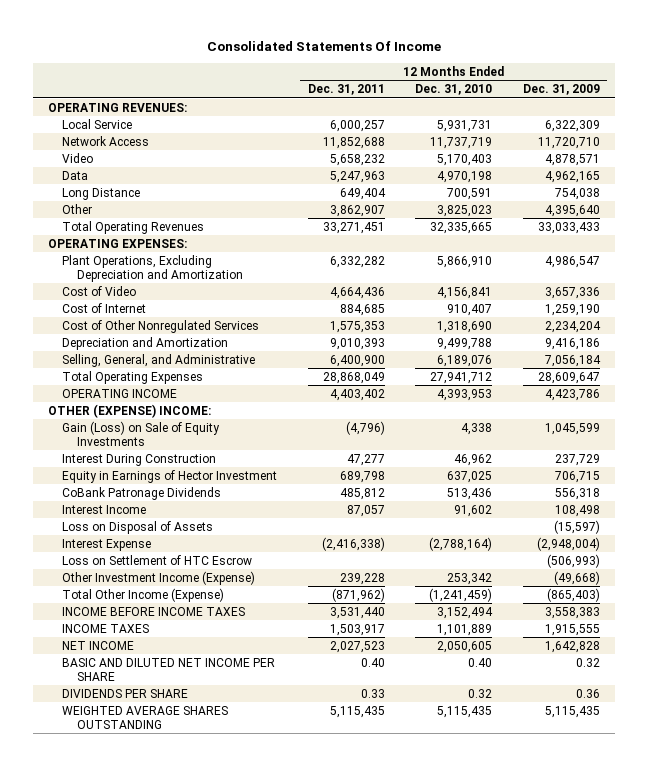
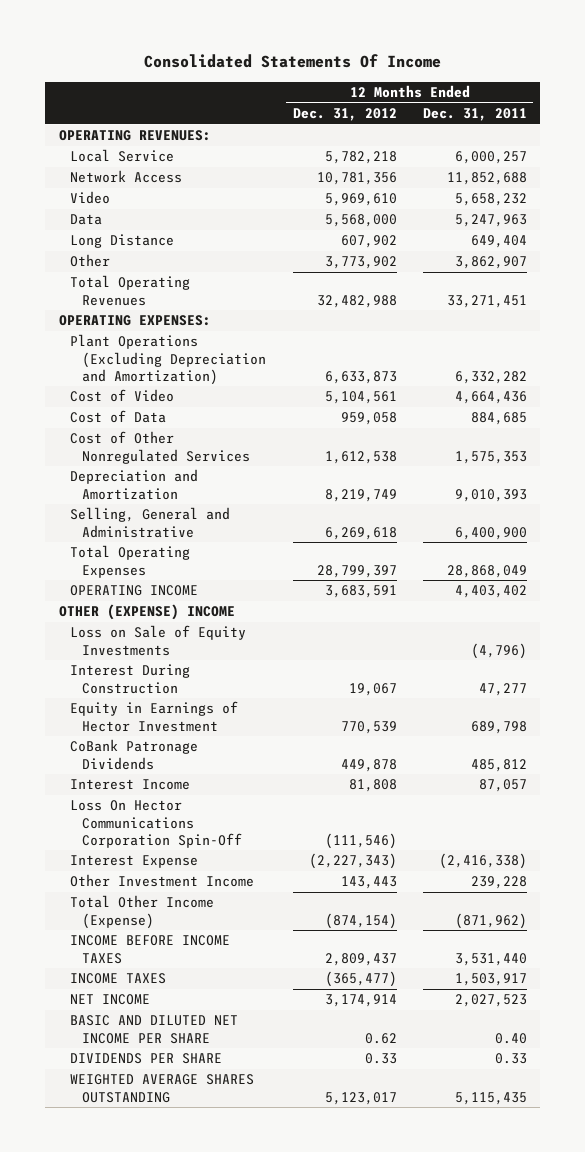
[415,83,493,95] Dec. 31, 2010 -> none
[522,83,600,95] Dec. 31, 2009 -> none
none -> [292,107,397,121] Dec. 31, 2012
[62,254,243,282] Plant Operations, Excluding Depreciation and Amortization -> [70,334,267,385] Plant Operations (Excluding Depreciation and Amortization)
[62,302,147,313] Cost of Internet -> [70,410,167,424] Cost of Data
[62,353,256,367] Selling, General, and Administrative -> [70,507,231,538] Selling, General and Administrative
[47,403,211,418] OTHER (EXPENSE) INCOME: -> [58,604,235,621] OTHER (EXPENSE) INCOME
[62,420,221,446] Gain (Loss) on Sale of Equity Investments -> [70,625,247,656] Loss on Sale of Equity Investments
[62,520,214,534] Loss on Disposal of Assets -> [70,800,243,848] Loss On Hector Communications Corporation Spin-Off
[62,554,253,565] Loss on Settlement of HTC Escrow -> none
[62,570,256,585] Other Investment Income (Expense) -> [70,874,255,888] Other Investment Income

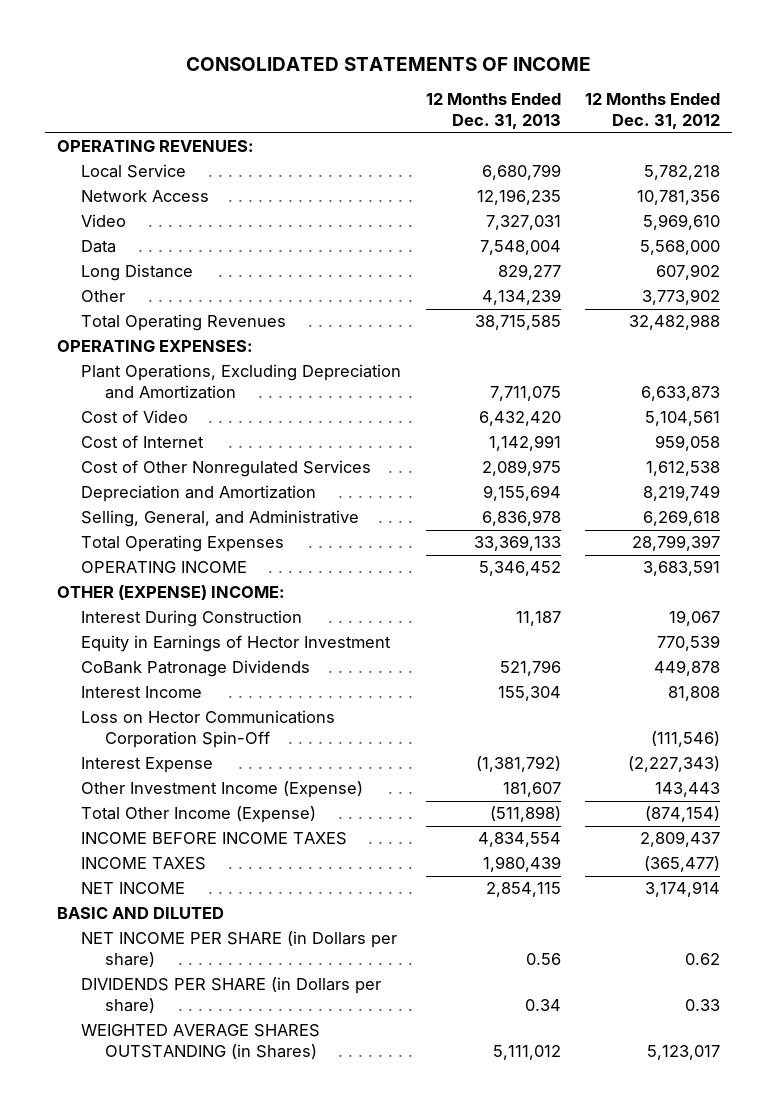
[143,54,441,69] Consolidated Statements Of Income -> [185,56,591,71] CONSOLIDATED STATEMENTS OF INCOME
[422,107,527,121] Dec. 31, 2011 -> none
none -> [425,93,561,130] 12 Months Ended Dec. 31, 2013
[70,334,267,385] Plant Operations (Excluding Depreciation and Amortization) -> [81,364,402,400] Plant Operations, Excluding Depreciation and Amortization
[70,410,167,424] Cost of Data -> [81,435,205,449] Cost of Internet
[70,507,231,538] Selling, General and Administrative -> [81,510,360,528] Selling, General, and Administrative
[70,625,247,656] Loss on Sale of Equity Investments -> none
[58,604,235,621] OTHER (EXPENSE) INCOME -> [57,585,286,601] OTHER (EXPENSE) INCOME:
[70,800,243,848] Loss On Hector Communications Corporation Spin-Off -> [81,710,336,749] Loss on Hector Communications Corporation Spin-Off
[70,874,255,888] Other Investment Income -> [81,781,364,799] Other Investment Income (Expense)
none -> [57,907,225,920] BASIC AND DILUTED
[70,1015,239,1044] BASIC AND DILUTED NET INCOME PER SHARE -> [81,931,398,968] NET INCOME PER SHARE (in Dollars per share)
[70,1053,223,1065] DIVIDENDS PER SHARE -> [81,977,382,1014] DIVIDENDS PER SHARE (in Dollars per share)
[70,1074,255,1103] WEIGHTED AVERAGE SHARES OUTSTANDING -> [81,1024,321,1060] WEIGHTED AVERAGE SHARES OUTSTANDING (in Shares)

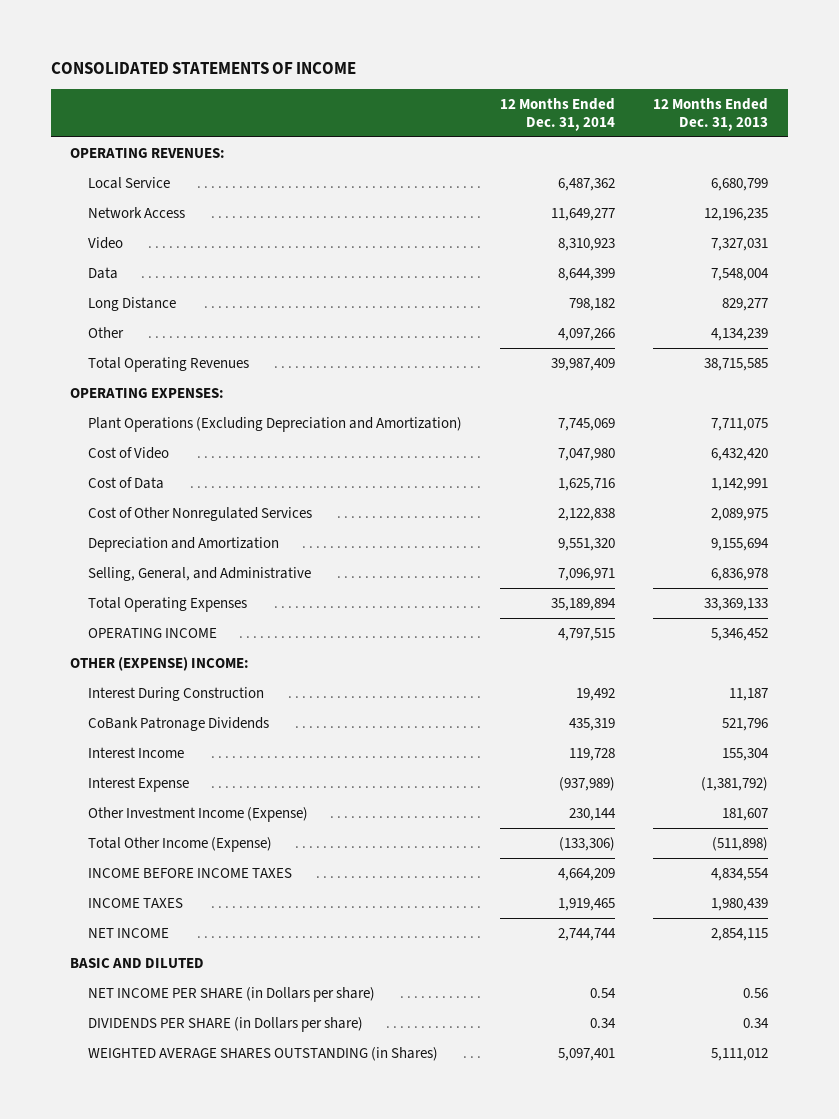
[584,93,720,130] 12 Months Ended Dec. 31, 2012 -> none
none -> [500,97,616,131] 12 Months Ended Dec. 31, 2014
[81,364,402,400] Plant Operations, Excluding Depreciation and Amortization -> [87,416,462,432] Plant Operations (Excluding Depreciation and Amortization)
[81,435,205,449] Cost of Internet -> [87,476,164,489] Cost of Data
[81,635,392,653] Equity in Earnings of Hector Investment -> none
[81,710,336,749] Loss on Hector Communications Corporation Spin-Off -> none

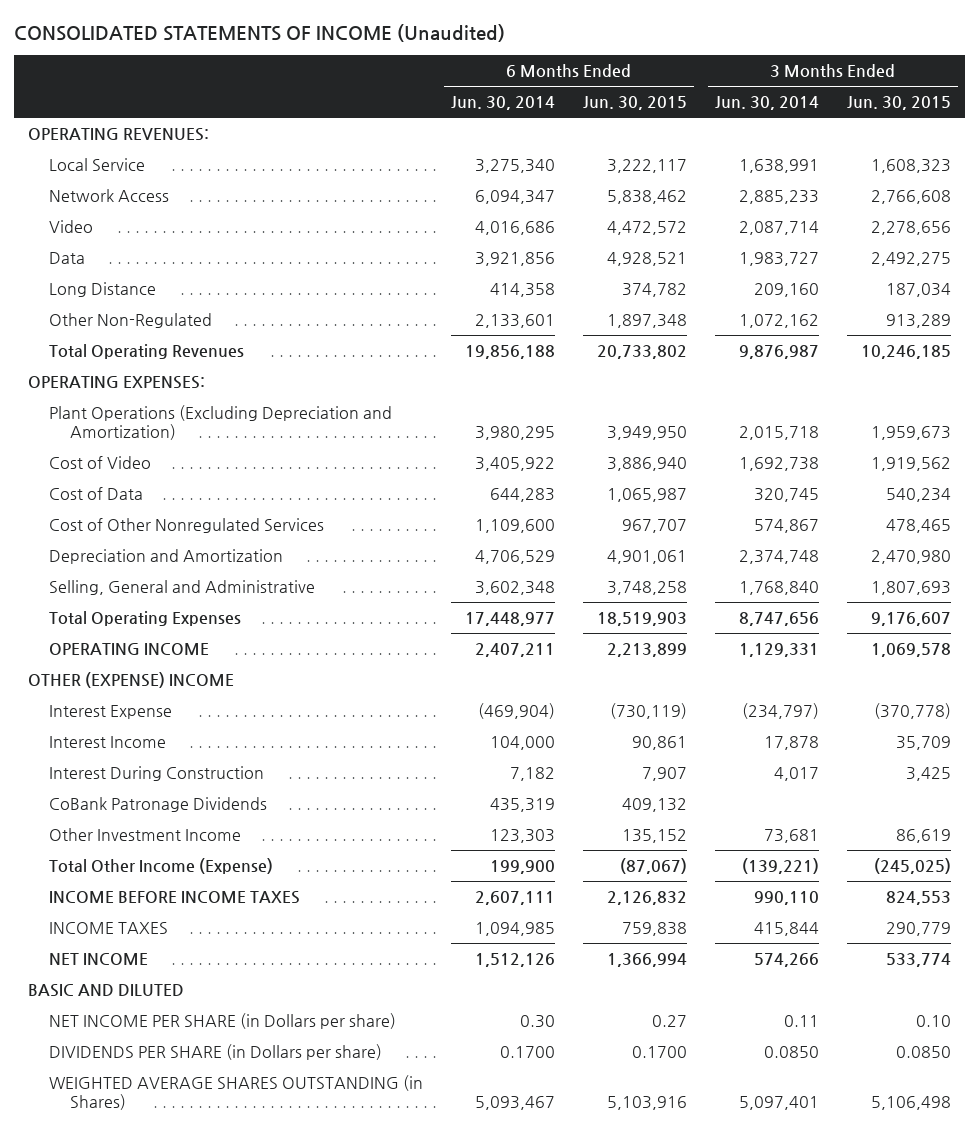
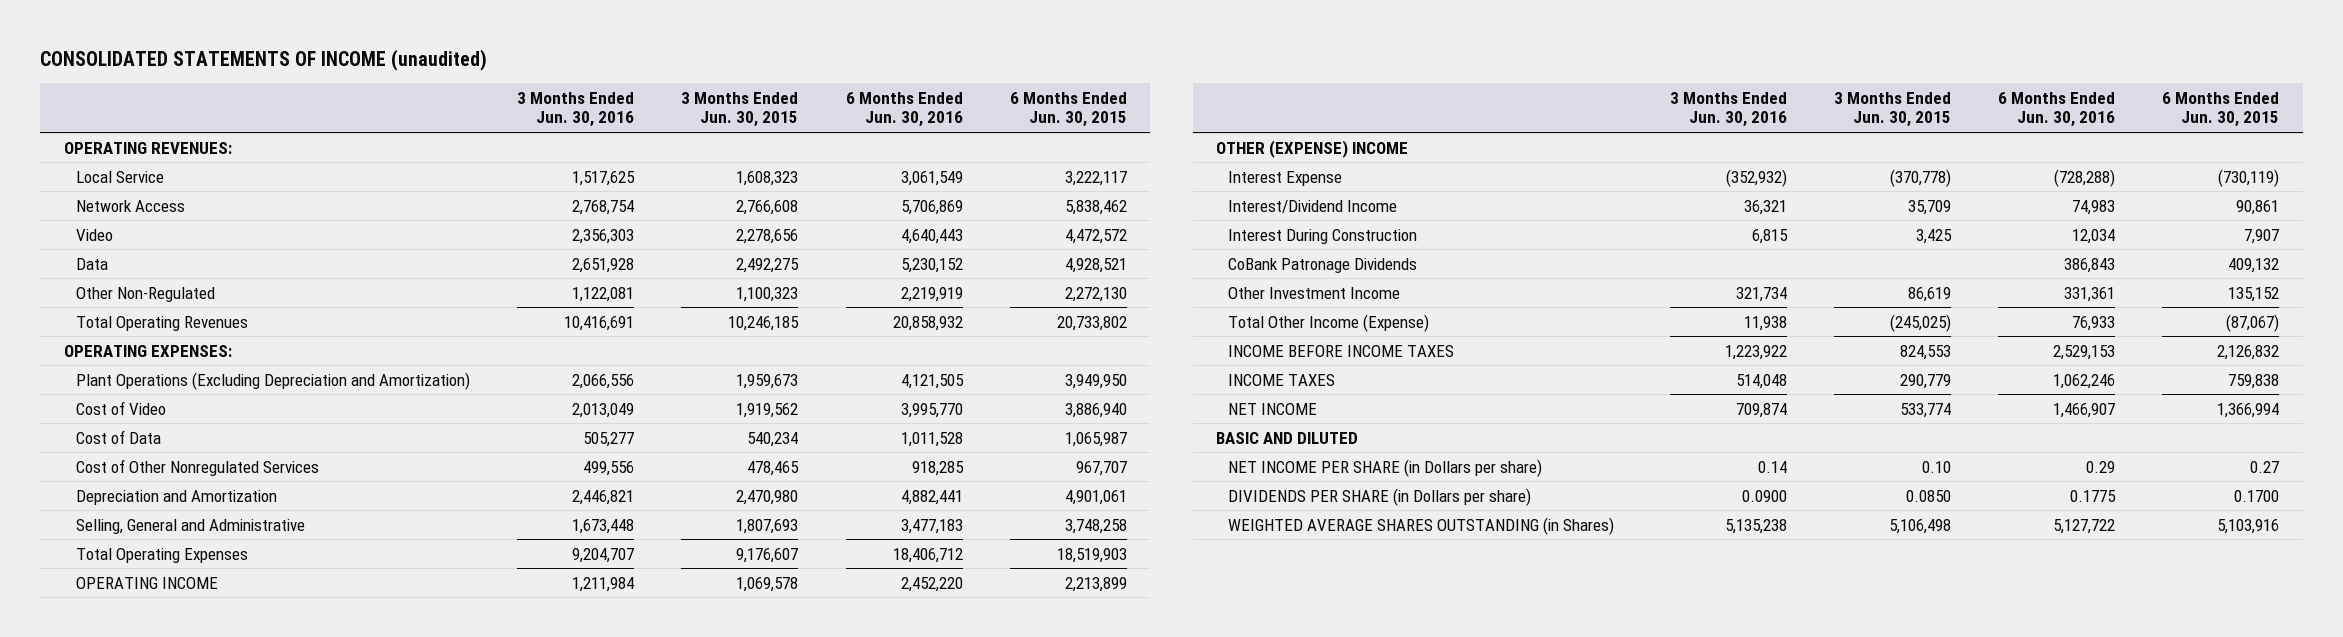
[14,24,506,43] CONSOLIDATED STATEMENTS OF INCOME (Unaudited) -> [40,49,488,72] CONSOLIDATED STATEMENTS OF INCOME (unaudited)
[451,96,556,111] Jun. 30, 2014 -> none
[714,96,819,111] Jun. 30, 2014 -> none
none -> [517,91,635,128] 3 Months Ended Jun. 30, 2016
none -> [845,91,963,128] 6 Months Ended Jun. 30, 2016
[49,282,157,298] Long Distance -> none
[606,314,687,329] 1,897,348 -> [1064,286,1127,302] 2,272,130
[885,314,951,329] 913,289 -> [736,286,799,302] 1,100,323
[49,736,167,749] Interest Income -> [1228,199,1398,213] Interest/Dividend Income

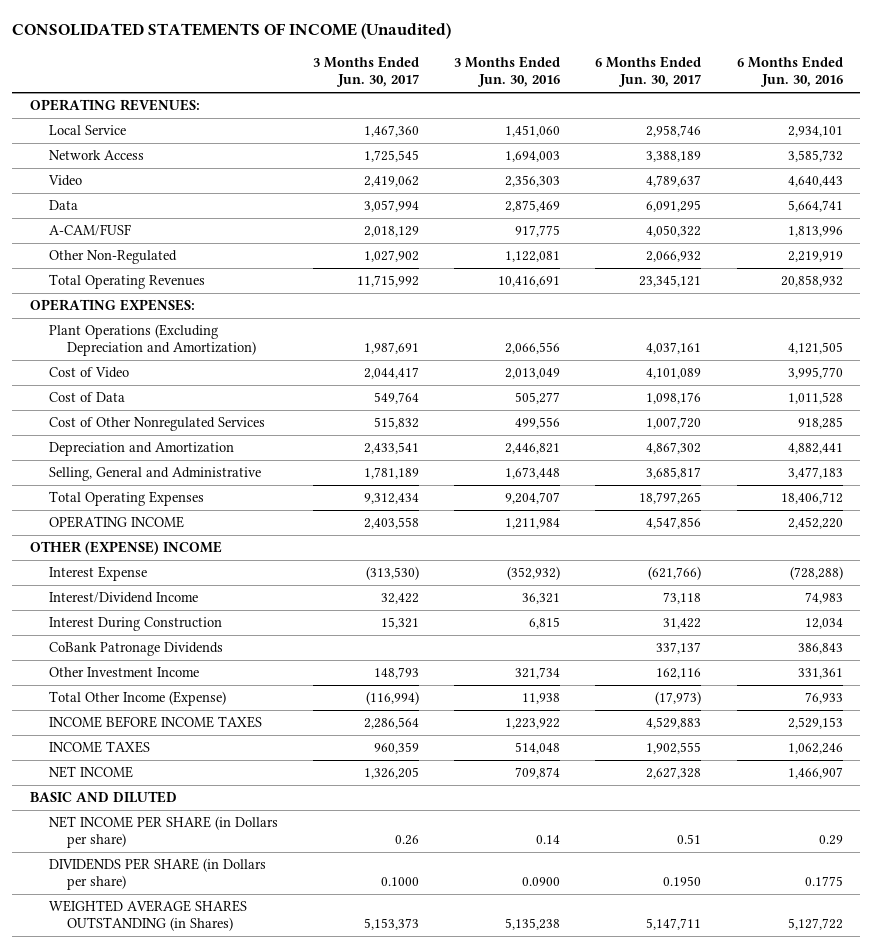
[40,49,488,72] CONSOLIDATED STATEMENTS OF INCOME (unaudited) -> [12,23,452,40] CONSOLIDATED STATEMENTS OF INCOME (Unaudited)
[681,91,799,128] 3 Months Ended Jun. 30, 2015 -> none
[1009,91,1127,128] 6 Months Ended Jun. 30, 2015 -> none
none -> [312,56,419,88] 3 Months Ended Jun. 30, 2017
none -> [595,56,702,88] 6 Months Ended Jun. 30, 2017
[572,170,636,186] 1,517,625 -> [505,125,561,138] 1,451,060
[900,170,963,186] 3,061,549 -> [787,126,843,138] 2,934,101
[572,199,635,215] 2,768,754 -> [505,151,561,163] 1,694,003
[900,199,963,215] 5,706,869 -> [787,150,843,163] 3,585,732
[572,257,635,273] 2,651,928 -> [505,200,561,213] 2,875,469
[900,257,963,273] 5,230,152 -> [787,200,843,213] 5,664,741
none -> [48,224,131,237] A-CAM/FUSF

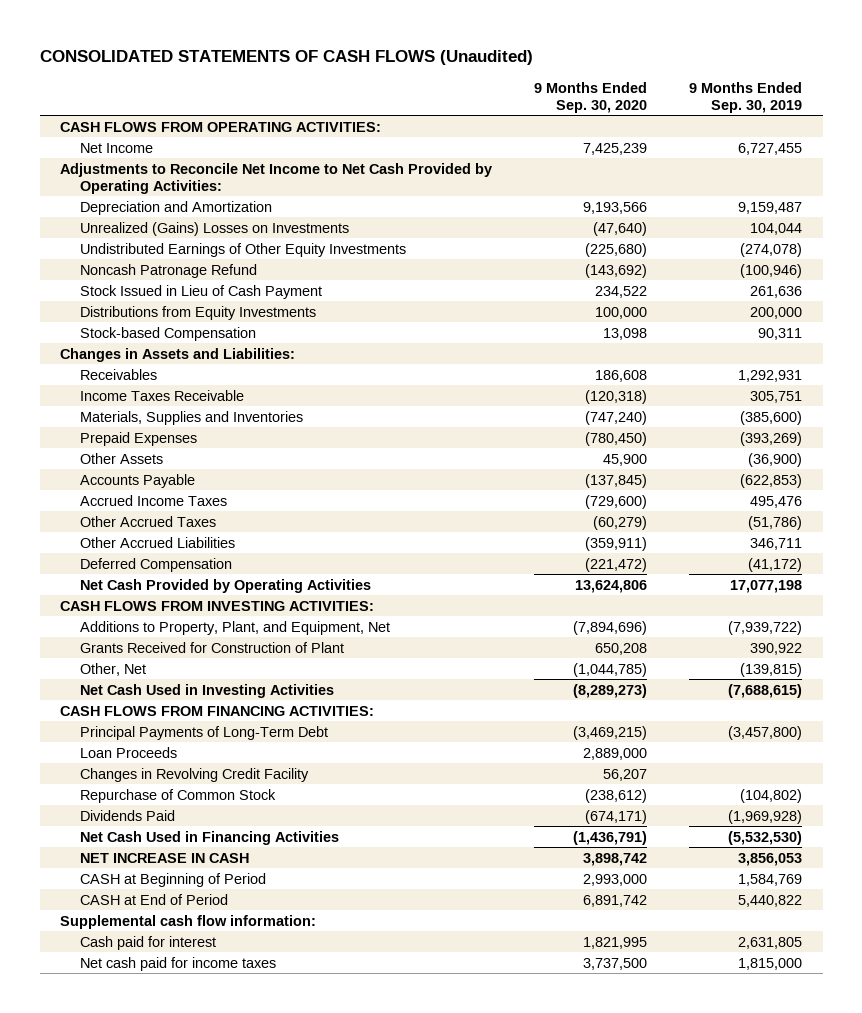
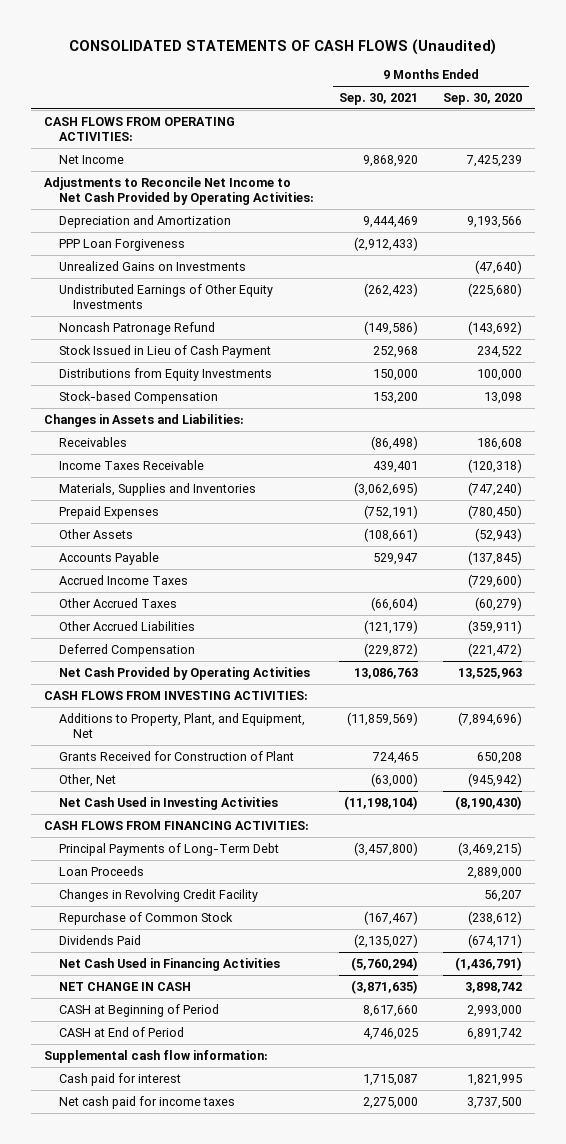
[688,81,802,113] 9 Months Ended Sep. 30, 2019 -> none
none -> [338,92,418,105] Sep. 30, 2021
none -> [58,238,185,251] PPP Loan Forgiveness
[80,221,350,236] Unrealized (Gains) Losses on Investments -> [58,260,246,271] Unrealized Gains on Investments
[603,453,648,466] 45,900 -> [475,527,523,542] (52,943)
[575,579,648,593] 13,624,806 -> [458,667,523,679] 13,525,963
[573,662,648,677] (1,044,785) -> [468,772,523,787] (945,942)
[573,683,648,698] (8,289,273) -> [455,795,523,810] (8,190,430)
[80,852,250,863] NET INCREASE IN CASH -> [58,981,191,991] NET CHANGE IN CASH

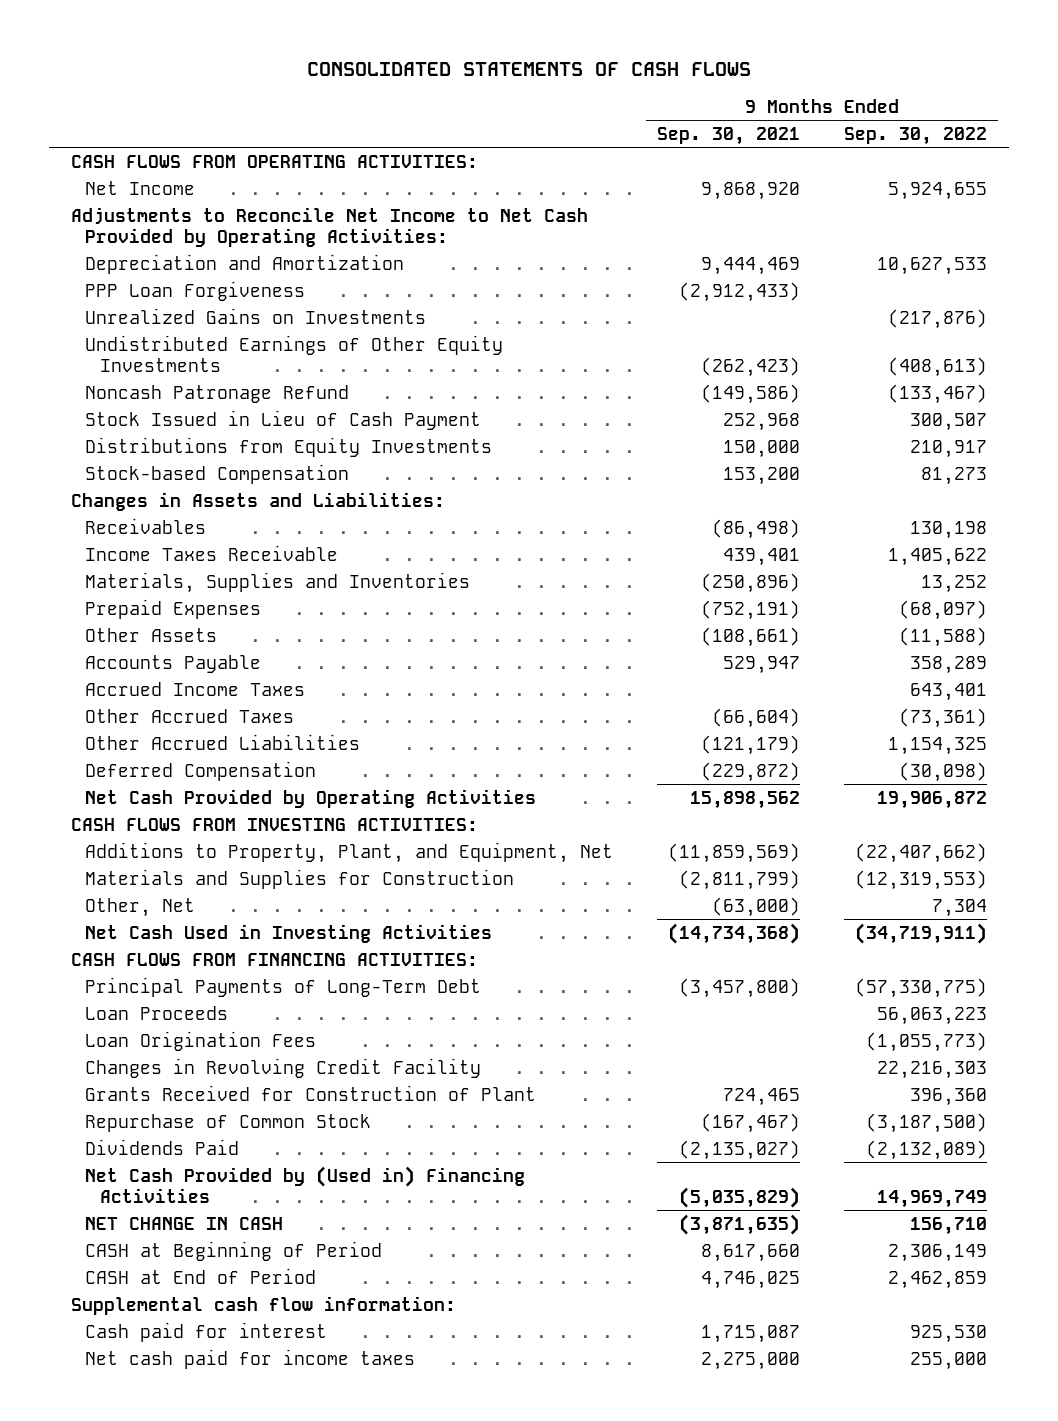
[69,38,497,55] CONSOLIDATED STATEMENTS OF CASH FLOWS (Unaudited) -> [306,62,751,77] CONSOLIDATED STATEMENTS OF CASH FLOWS
[443,92,523,105] Sep. 30, 2020 -> none
none -> [843,127,987,146] Sep. 30, 2022
[353,481,418,496] (3,062,695) -> [701,572,801,593] (250,896)
[353,667,418,679] 13,086,763 -> [690,790,801,809] 15,898,562
none -> [85,868,515,889] Materials and Supplies for Construction
[343,795,418,810] (11,198,104) -> [668,922,801,944] (14,734,368)
none -> [85,1030,317,1051] Loan Origination Fees
[58,750,294,761] Grants Received for Construction of Plant -> [85,1084,537,1101] Grants Received for Construction of Plant
[58,957,280,971] Net Cash Used in Financing Activities -> [85,1165,526,1203] Net Cash Provided by (Used in) Financing Activities
[350,956,418,971] (5,760,294) -> [679,1186,801,1208] (5,035,829)

